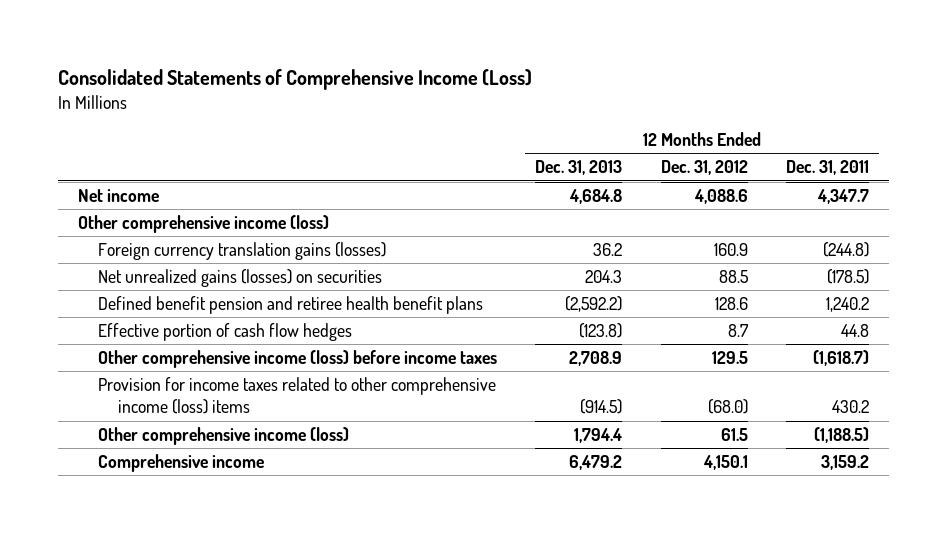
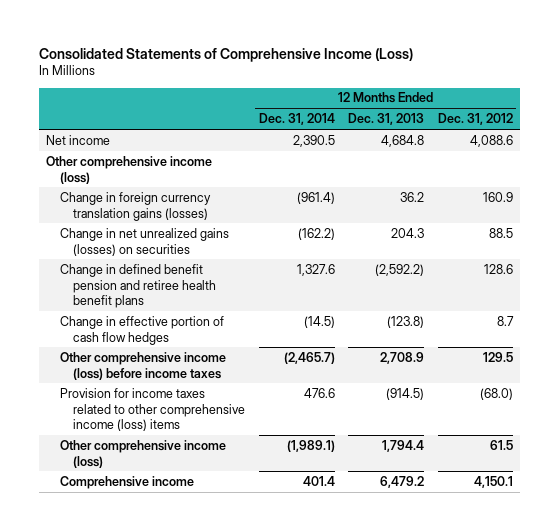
[786,160,870,176] Dec. 31, 2011 -> none
none -> [258,113,335,126] Dec. 31, 2014
[97,241,386,260] Foreign currency translation gains (losses) -> [59,191,211,221] Change in foreign currency translation gains (losses)
[97,268,382,287] Net unrealized gains (losses) on securities -> [59,227,229,256] Change in net unrealized gains (losses) on securities
[97,295,483,314] Defined benefit pension and retiree health benefit plans -> [59,263,217,309] Change in defined benefit pension and retiree health benefit plans
[97,322,352,341] Effective portion of cash flow hedges -> [59,315,224,345] Change in effective portion of cash flow hedges

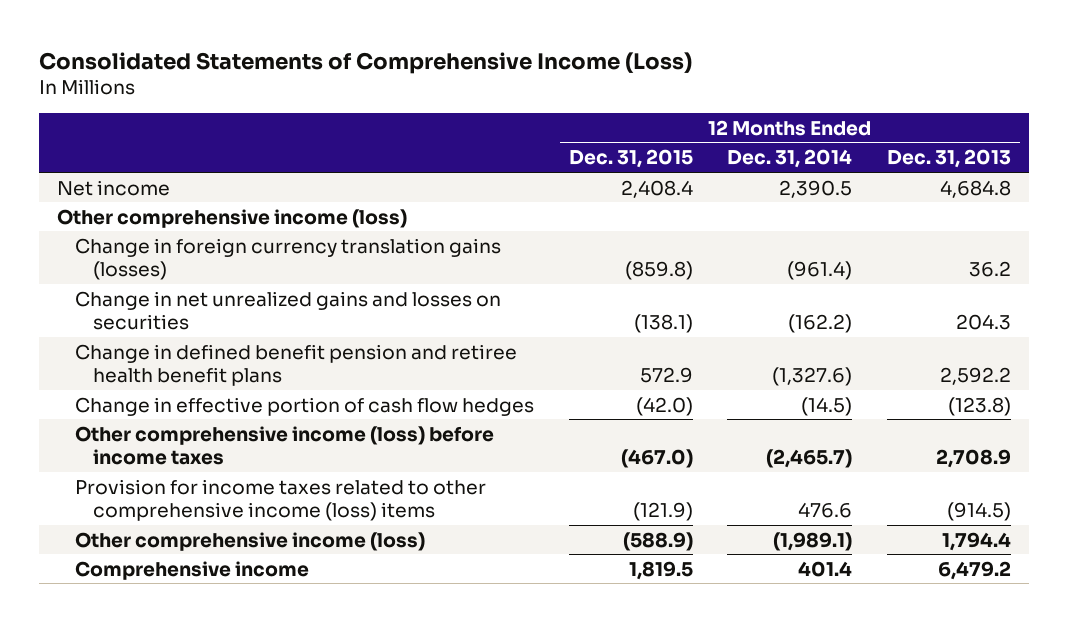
[437,113,513,126] Dec. 31, 2012 -> none
none -> [568,149,693,169] Dec. 31, 2015
[59,227,229,256] Change in net unrealized gains (losses) on securities -> [74,290,501,331] Change in net unrealized gains and losses on securities
[296,263,335,276] 1,327.6 -> [772,367,853,387] (1,327.6)
[375,263,425,276] (2,592.2) -> [940,367,1012,386] 2,592.2

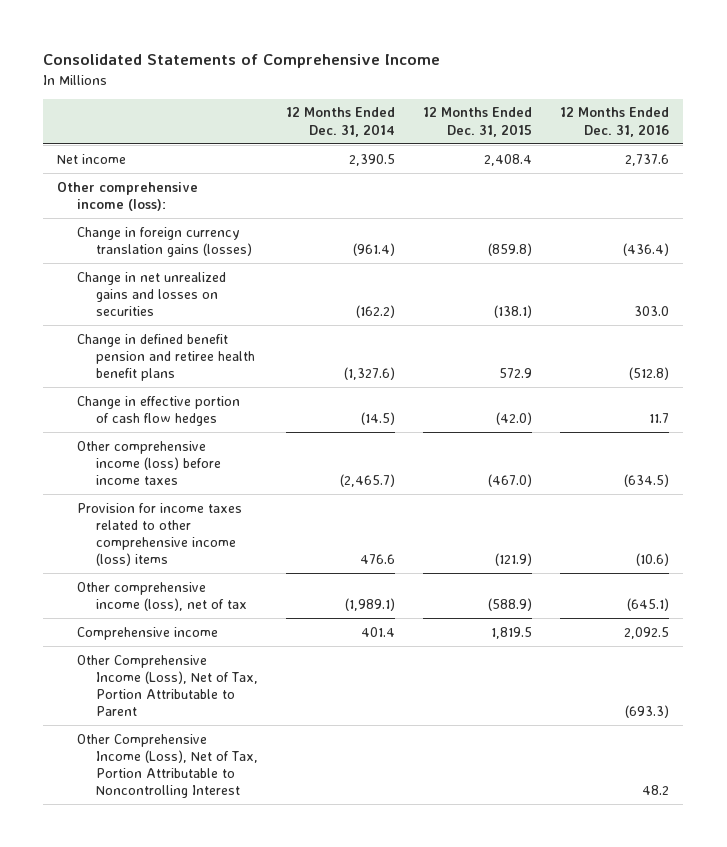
[39,51,693,74] Consolidated Statements of Comprehensive Income (Loss) -> [43,54,441,69] Consolidated Statements of Comprehensive Income
[887,149,1012,169] Dec. 31, 2013 -> none
none -> [560,107,670,137] 12 Months Ended Dec. 31, 2016
[56,208,407,228] Other comprehensive income (loss) -> [57,181,199,211] Other comprehensive income (loss):
[74,531,425,551] Other comprehensive income (loss) -> [76,581,248,611] Other comprehensive income (loss), net of tax
none -> [76,654,259,717] Other Comprehensive Income (Loss), Net of Tax, Portion Attributable to Parent
none -> [76,733,259,799] Other Comprehensive Income (Loss), Net of Tax, Portion Attributable to Noncontrolling Interest

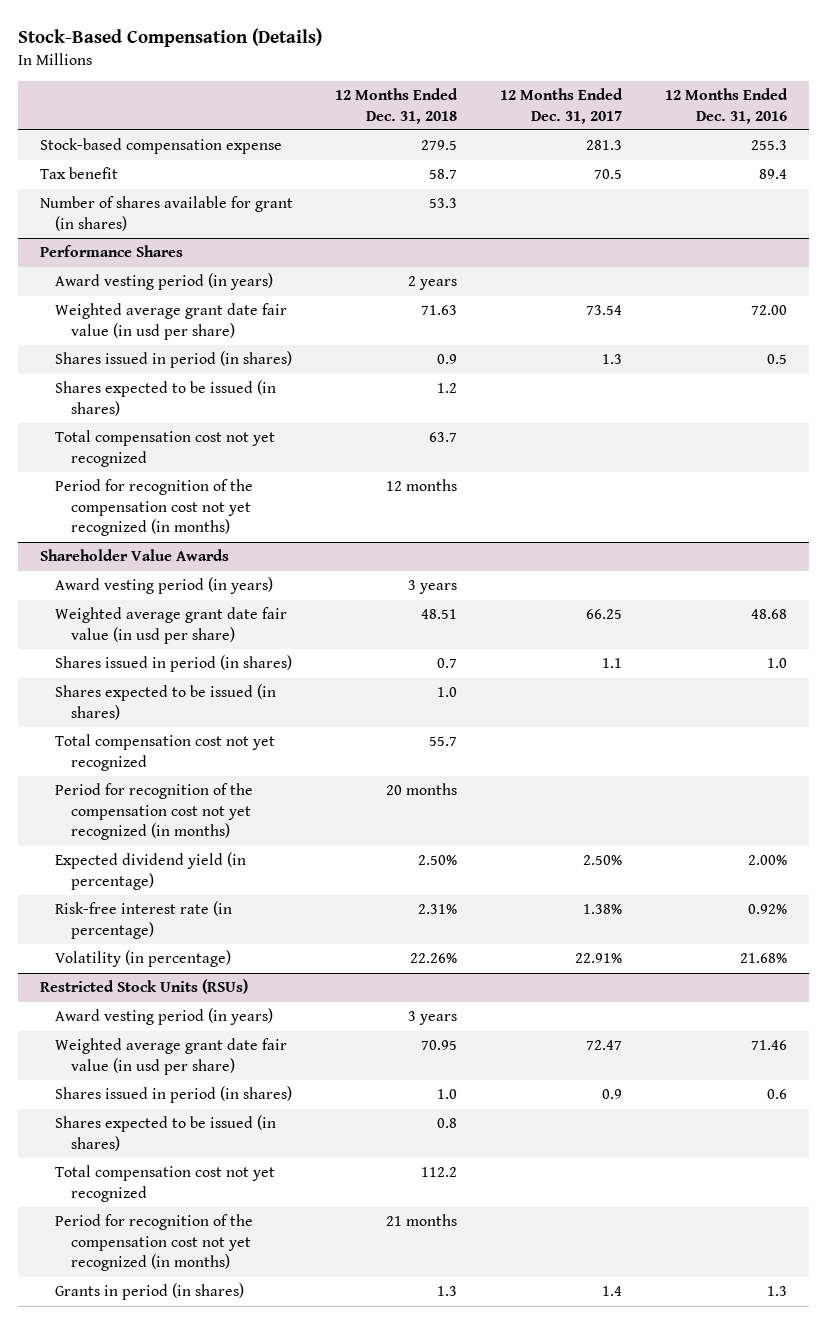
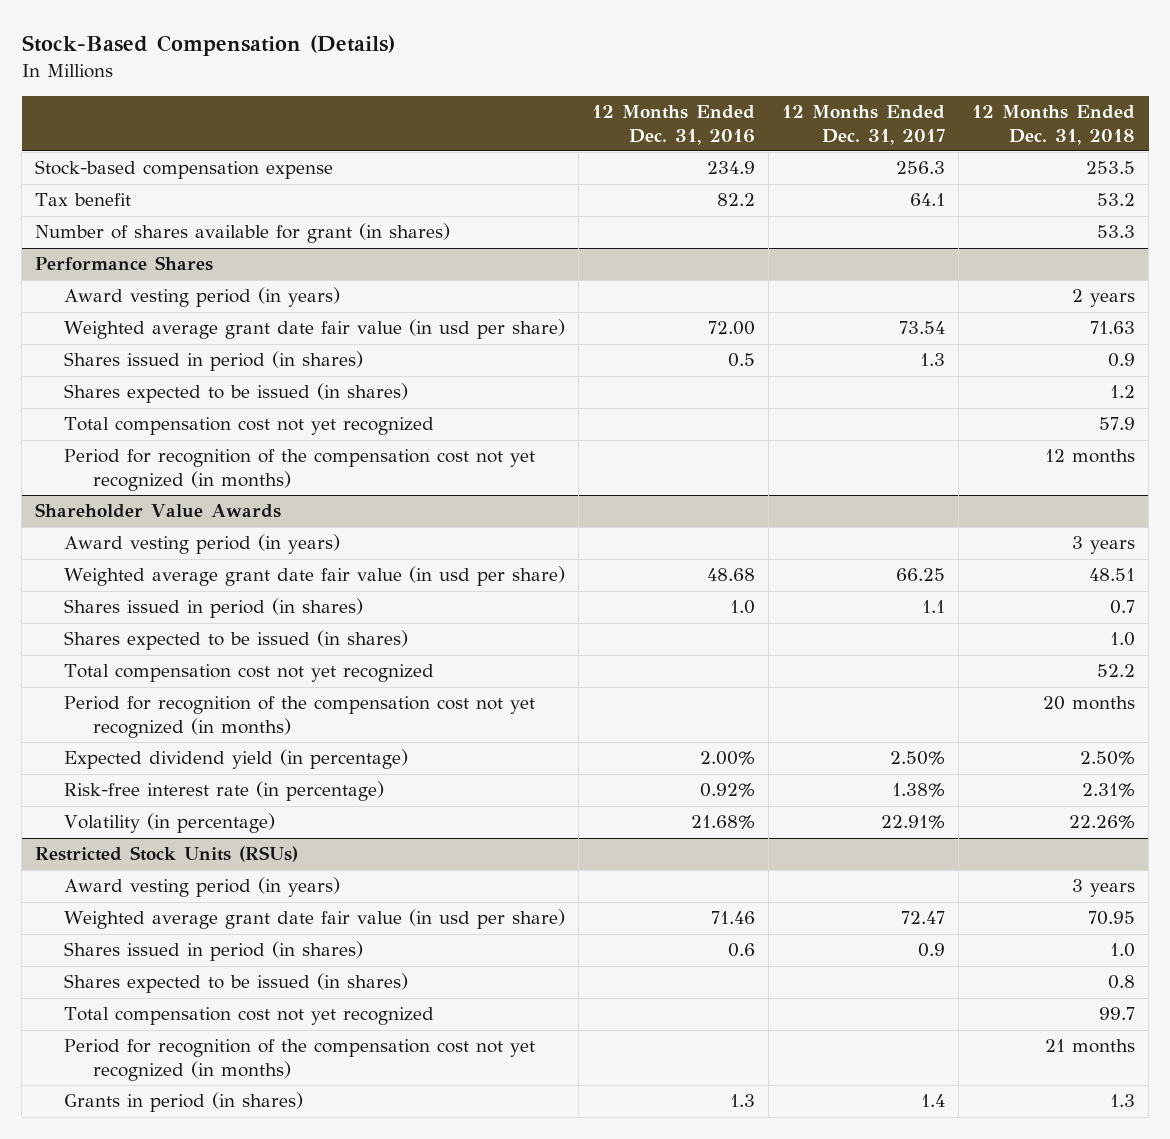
[421,140,458,151] 279.5 -> [1086,161,1136,175] 253.5
[586,140,623,151] 281.3 -> [896,161,946,175] 256.3
[751,140,788,151] 255.3 -> [707,161,756,175] 234.9
[429,169,458,180] 58.7 -> [1097,193,1136,207] 53.2
[594,169,623,180] 70.5 -> [910,193,946,207] 64.1
[759,169,788,180] 89.4 -> [717,193,756,207] 82.2
[429,432,458,443] 63.7 -> [1099,417,1136,431] 57.9
[429,736,458,747] 55.7 -> [1097,664,1136,678] 52.2
[421,1167,458,1178] 112.2 -> [1099,1007,1136,1021] 99.7

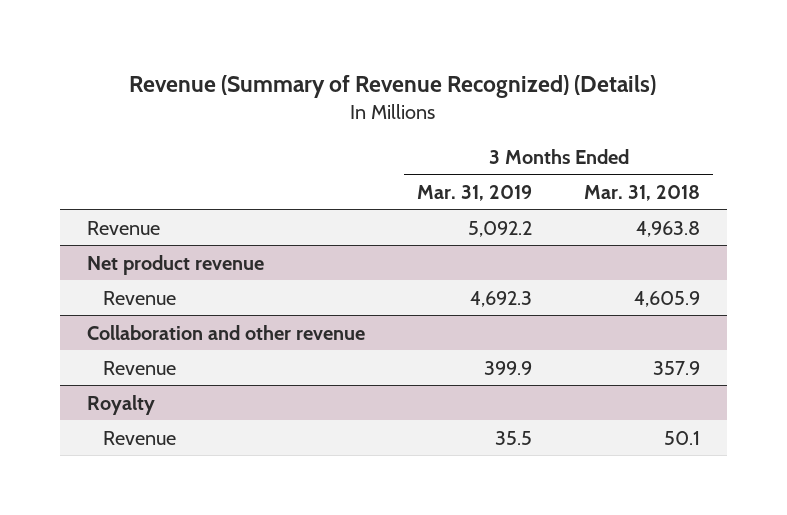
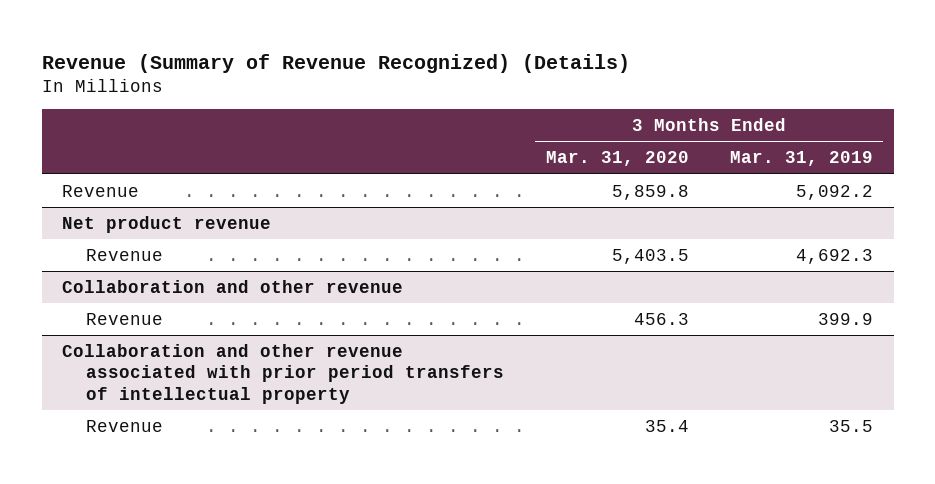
[584,184,701,201] Mar. 31, 2018 -> none
none -> [545,151,689,167] Mar. 31, 2020
[86,394,155,415] Royalty -> [62,343,505,404] Collaboration and other revenue associated with prior period transfers of intellectual property

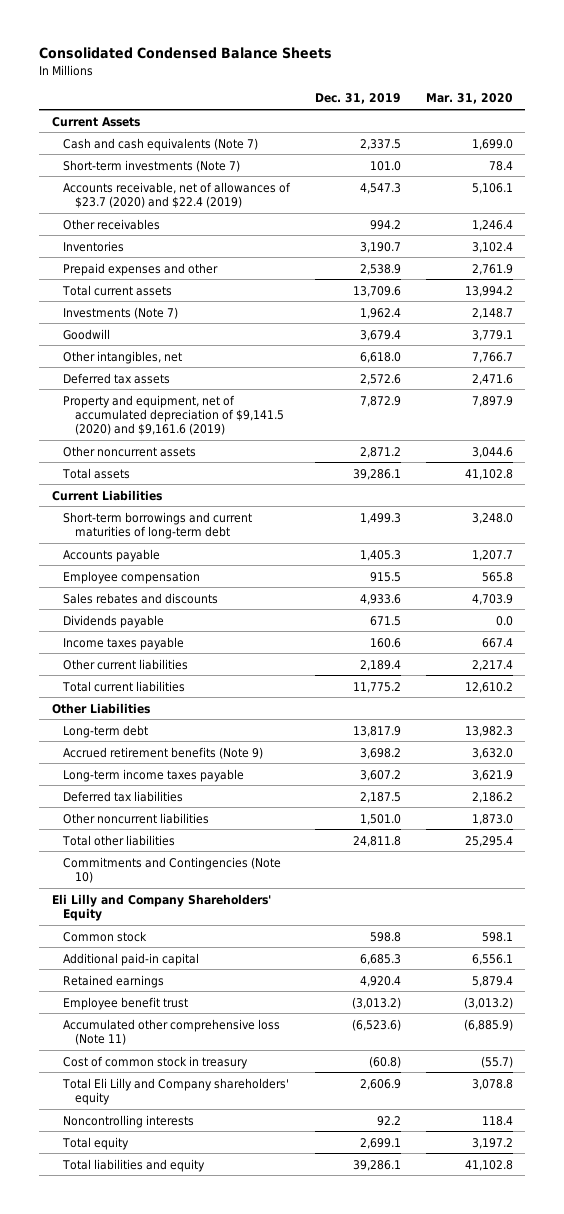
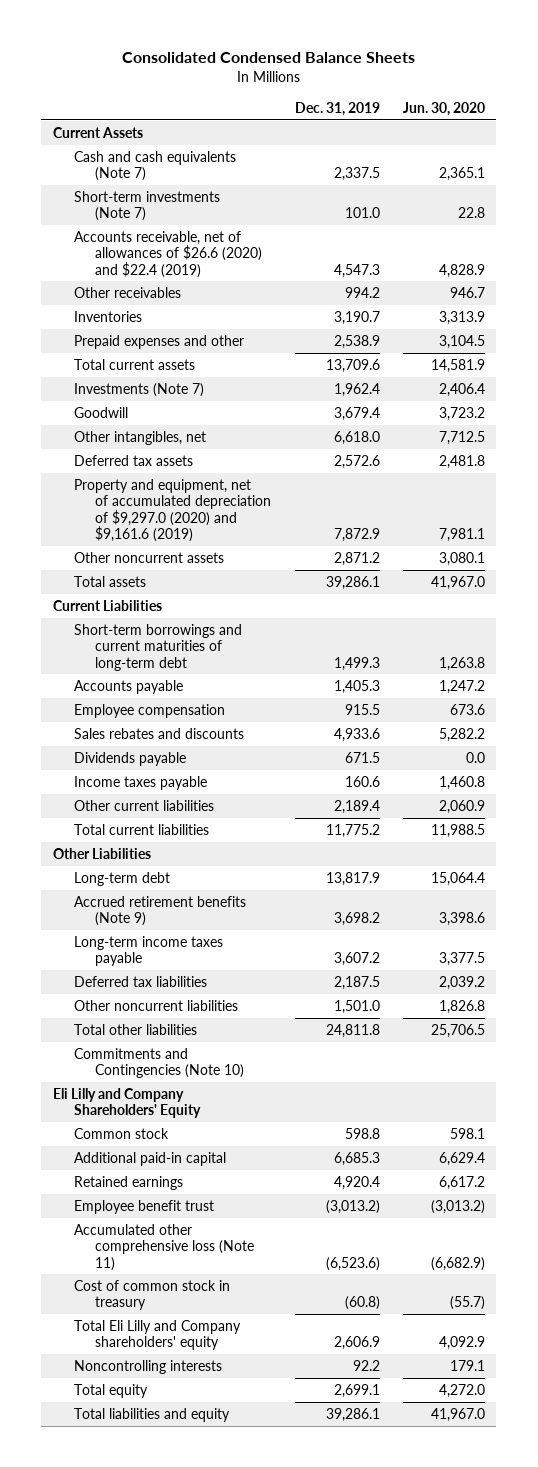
[425,93,513,105] Mar. 31, 2020 -> none
none -> [402,102,485,117] Jun. 30, 2020
[63,181,292,208] Accounts receivable, net of allowances of $23.7 (2020) and $22.4 (2019) -> [74,230,263,278] Accounts receivable, net of allowances of $26.6 (2020) and $22.4 (2019)
[63,394,285,436] Property and equipment, net of accumulated depreciation of $9,141.5 (2020) and $9,161.6 (2019) -> [74,478,272,543] Property and equipment, net of accumulated depreciation of $9,297.0 (2020) and $9,161.6 (2019)

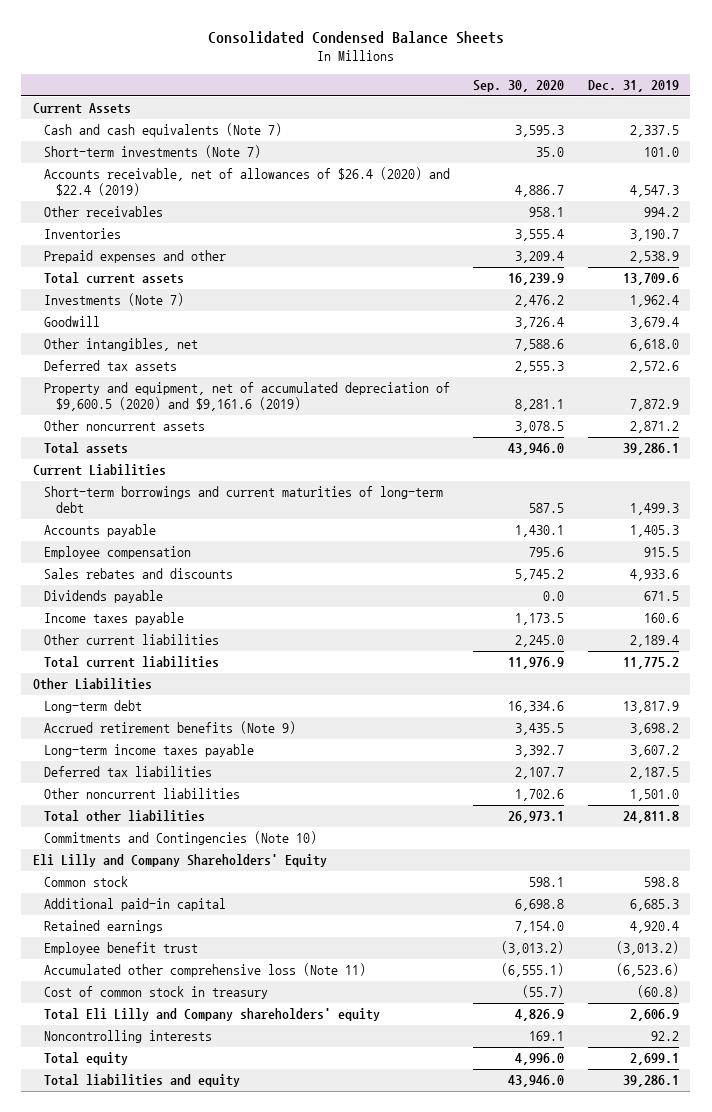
[402,102,485,117] Jun. 30, 2020 -> none
none -> [473,80,565,93] Sep. 30, 2020
[74,230,263,278] Accounts receivable, net of allowances of $26.6 (2020) and $22.4 (2019) -> [44,167,451,197] Accounts receivable, net of allowances of $26.4 (2020) and $22.4 (2019)
[74,478,272,543] Property and equipment, net of accumulated depreciation of $9,297.0 (2020) and $9,161.6 (2019) -> [44,382,451,412] Property and equipment, net of accumulated depreciation of $9,600.5 (2020) and $9,161.6 (2019)

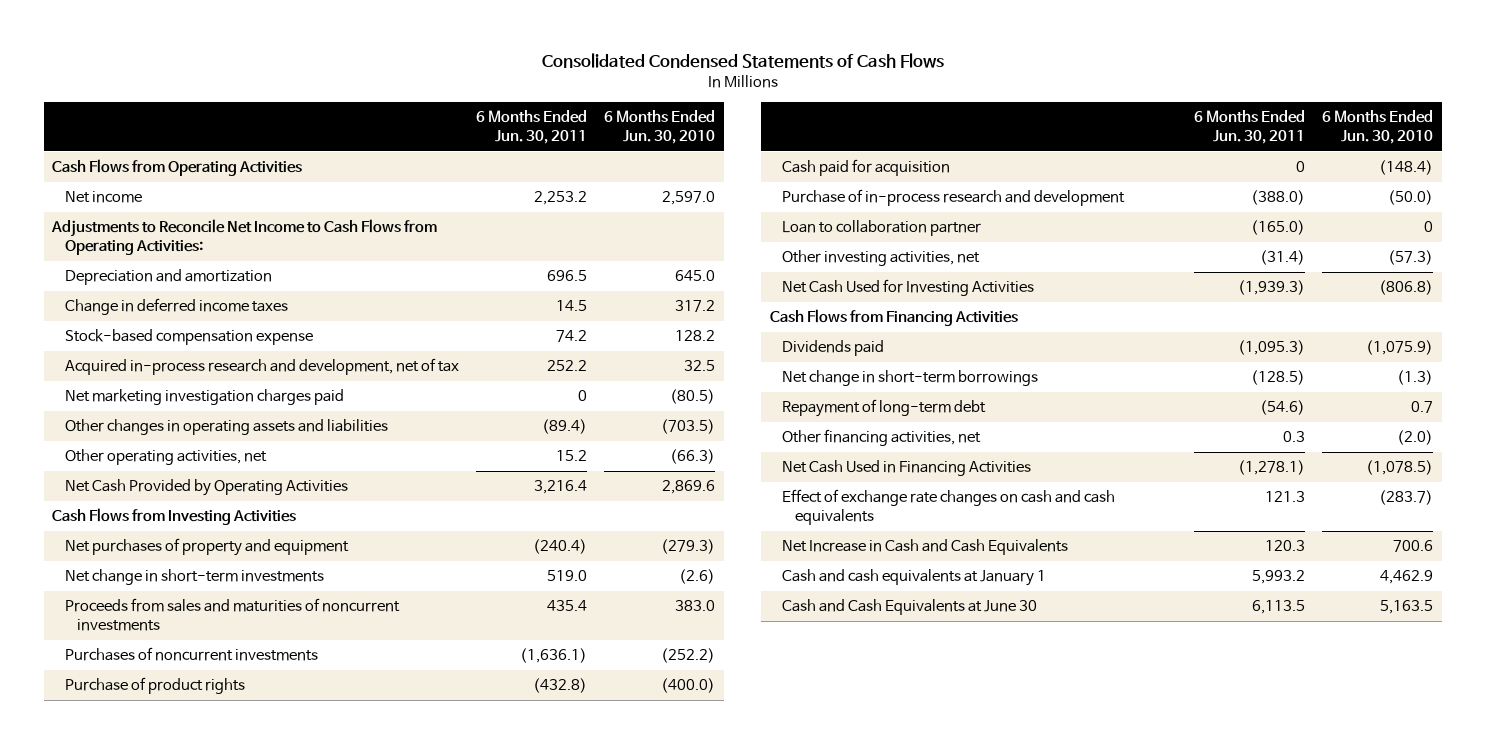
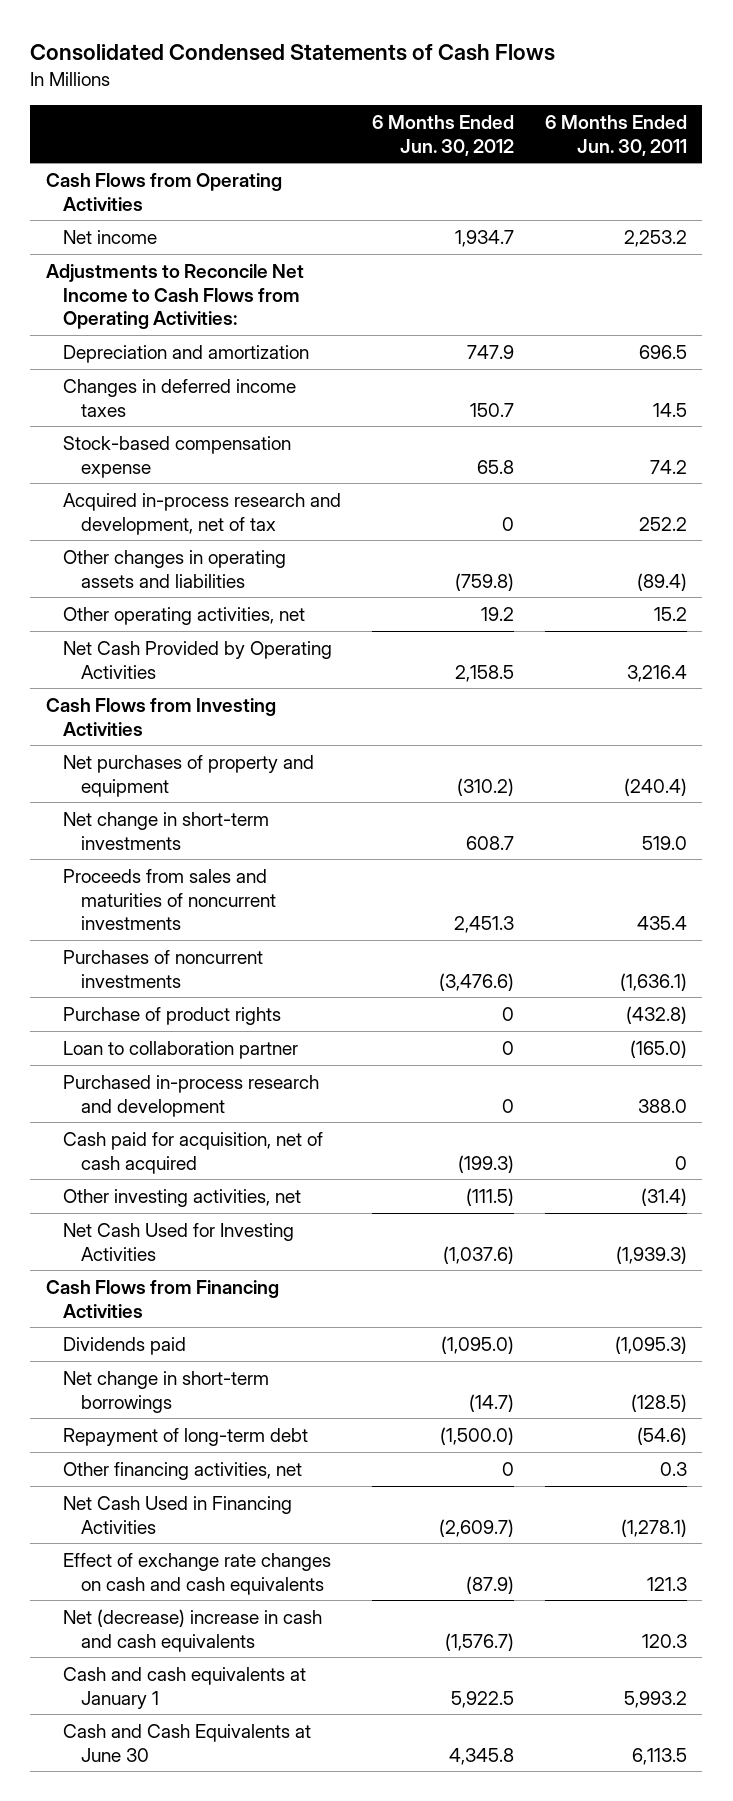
[604,110,716,144] 6 Months Ended Jun. 30, 2010 -> none
none -> [372,114,515,156] 6 Months Ended Jun. 30, 2012
[64,298,288,316] Change in deferred income taxes -> [63,378,297,417] Changes in deferred income taxes
[64,389,344,406] Net marketing investigation charges paid -> none
[782,159,951,177] Cash paid for acquisition -> none
[782,189,1126,207] Purchase of in-process research and development -> none
none -> [63,1074,320,1117] Purchased in-process research and development
none -> [63,1131,324,1174] Cash paid for acquisition, net of cash acquired
[782,539,1069,556] Net Increase in Cash and Cash Equivalents -> [63,1608,323,1652] Net (decrease) increase in cash and cash equivalents

